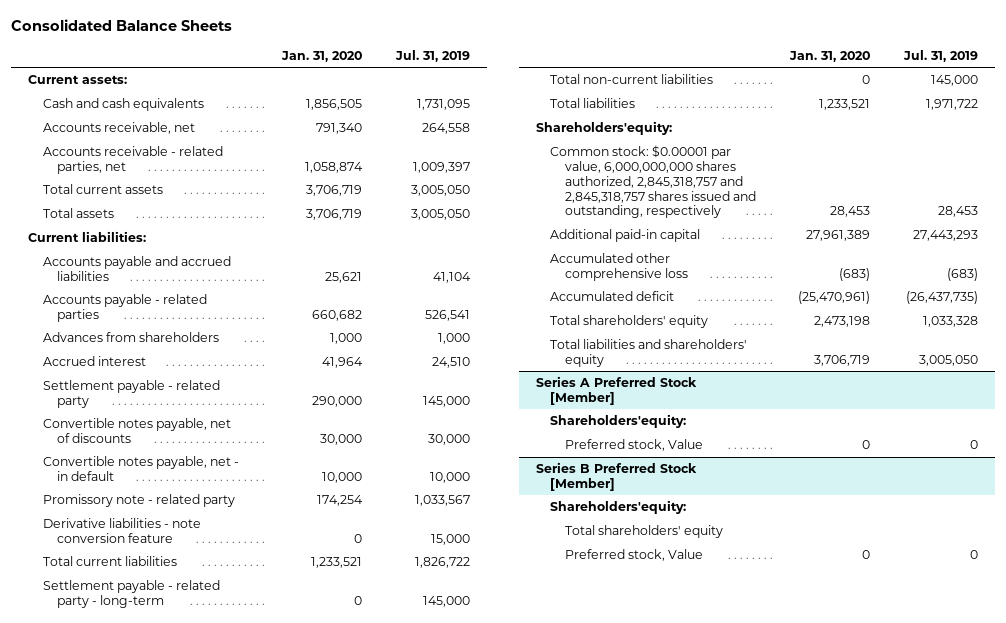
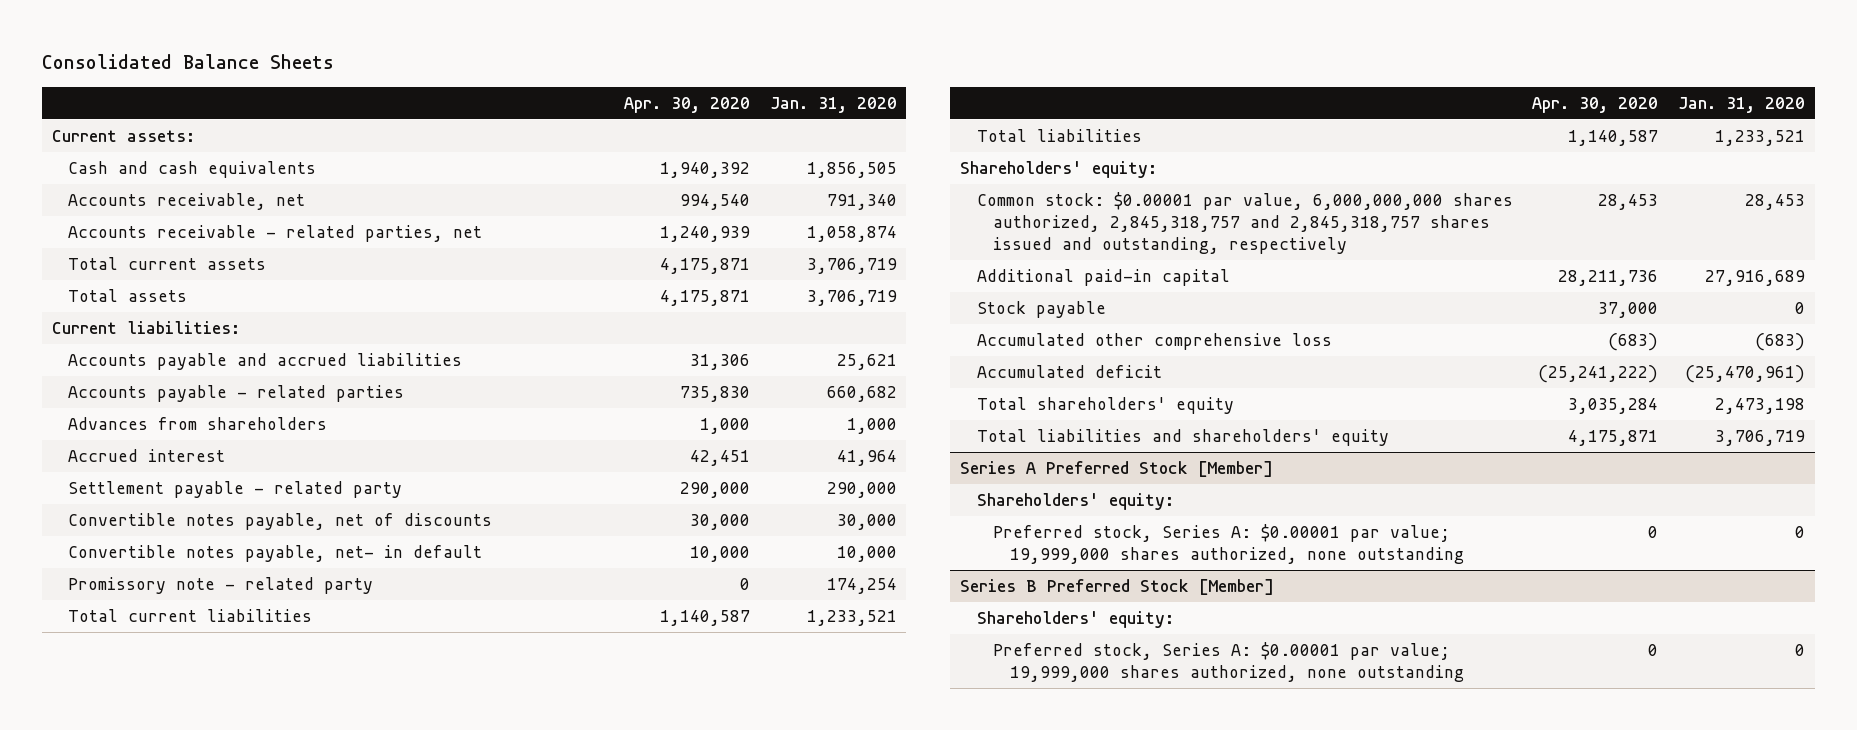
[395,49,471,62] Jul. 31, 2019 -> none
none -> [624,96,751,113] Apr. 30, 2020
[42,456,239,482] Convertible notes payable, net - in default -> [68,545,483,563] Convertible notes payable, net- in default
[42,518,201,544] Derivative liabilities - note conversion feature -> none
[42,580,220,609] Settlement payable - related party - long-term -> none
[550,74,714,85] Total non-current liabilities -> none
[536,121,673,136] Shareholders'equity: -> [960,161,1158,179] Shareholders' equity:
[805,230,870,242] 27,961,389 -> [1704,270,1805,287] 27,916,689
none -> [976,301,1106,319] Stock payable
[550,414,687,429] Shareholders'equity: -> [976,493,1174,511] Shareholders' equity:
[564,439,703,452] Preferred stock, Value -> [993,524,1464,565] Preferred stock, Series A: $0.00001 par value; 19,999,000 shares authorized, none outstanding
[564,525,723,539] Total shareholders' equity -> none
[550,500,687,515] Shareholders'equity: -> [976,611,1174,629] Shareholders' equity:
[564,549,703,562] Preferred stock, Value -> [993,642,1464,683] Preferred stock, Series A: $0.00001 par value; 19,999,000 shares authorized, none outstanding

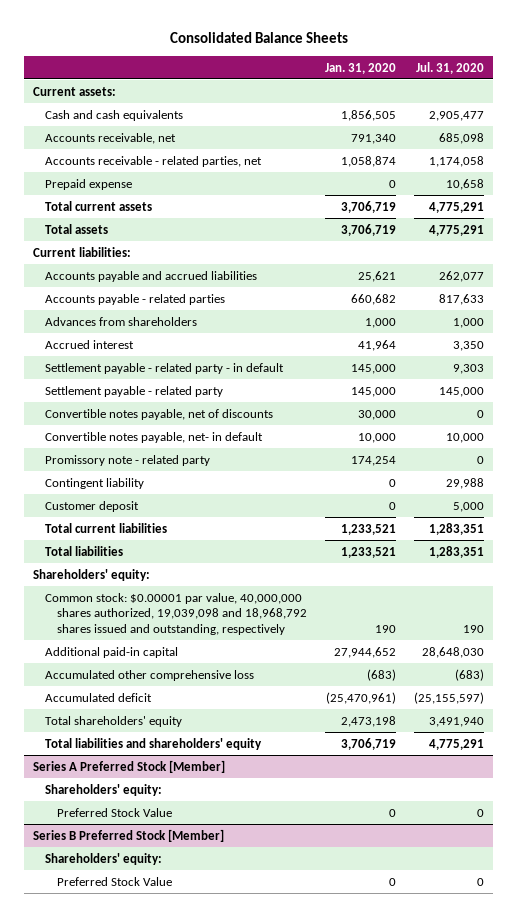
[624,96,751,113] Apr. 30, 2020 -> none
none -> [416,61,485,74] Jul. 31, 2020
none -> [45,178,133,190] Prepaid expense
none -> [45,362,285,374] Settlement payable - related party - in default
[826,482,897,499] 290,000 -> [350,386,396,397] 145,000
none -> [45,477,145,489] Contingent liability
none -> [45,500,140,512] Customer deposit
[976,301,1106,319] Stock payable -> none
[976,192,1513,255] Common stock: $0.00001 par value, 6,000,000,000 shares authorized, 2,845,318,757 and 2,845,318,757 shares issued and outstanding, respectively -> [45,592,307,635] Common stock: $0.00001 par value, 40,000,000 shares authorized, 19,039,098 and 18,968,792 shares issued and outstanding, respectively
[1744,194,1805,211] 28,453 -> [374,624,396,633] 190
[1704,270,1805,287] 27,916,689 -> [333,646,396,658] 27,944,652
[993,524,1464,565] Preferred stock, Series A: $0.00001 par value; 19,999,000 shares authorized, none outstanding -> [56,807,172,817] Preferred Stock Value
[993,642,1464,683] Preferred stock, Series A: $0.00001 par value; 19,999,000 shares authorized, none outstanding -> [56,876,172,886] Preferred Stock Value

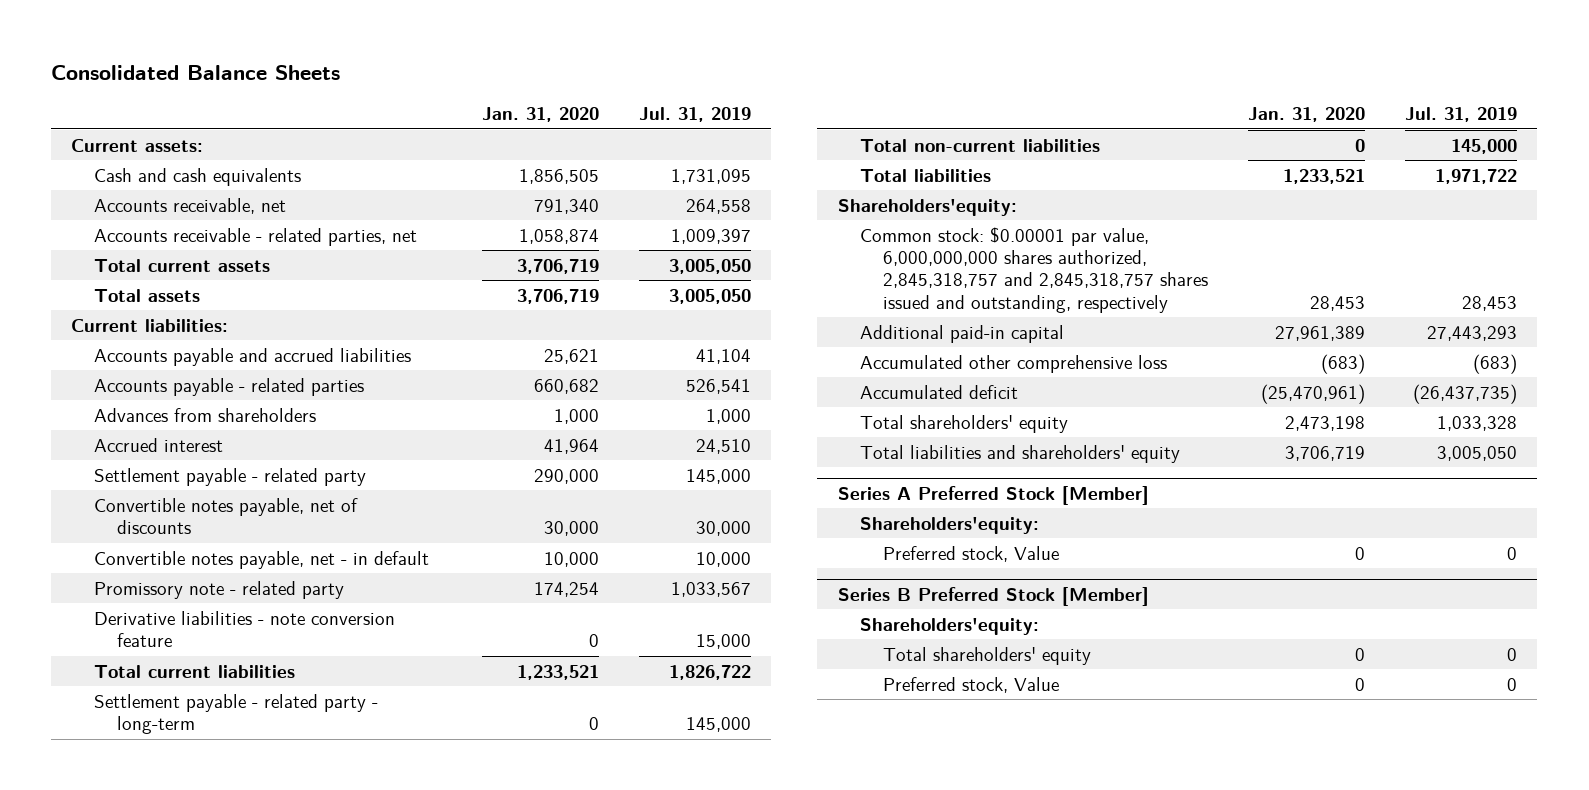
[416,61,485,74] Jul. 31, 2020 -> none
none -> [639,107,752,123] Jul. 31, 2019
[45,178,133,190] Prepaid expense -> none
[45,362,285,374] Settlement payable - related party - in default -> none
[350,386,396,397] 145,000 -> [533,468,599,484] 290,000
[45,431,264,443] Convertible notes payable, net- in default -> [94,550,430,569] Convertible notes payable, net - in default
[45,477,145,489] Contingent liability -> none
[45,500,140,512] Customer deposit -> none
none -> [94,610,396,647] Derivative liabilities - note conversion feature
none -> [94,693,379,734] Settlement payable - related party - long-term
none -> [860,138,1101,152] Total non-current liabilities
[33,568,151,581] Shareholders' equity: -> [837,198,1017,216] Shareholders'equity:
[45,592,307,635] Common stock: $0.00001 par value, 40,000,000 shares authorized, 19,039,098 and 18,968,792 shares issued and outstanding, respectively -> [860,226,1209,313] Common stock: $0.00001 par value, 6,000,000,000 shares authorized, 2,845,318,757 and 2,845,318,757 shares issued and outstanding, respectively
[374,624,396,633] 190 -> [1310,295,1366,311] 28,453
[333,646,396,658] 27,944,652 -> [1275,325,1366,341] 27,961,389
[45,783,163,796] Shareholders' equity: -> [860,516,1040,534] Shareholders'equity:
[56,807,172,817] Preferred Stock Value -> [883,545,1060,562] Preferred stock, Value
[45,852,163,865] Shareholders' equity: -> [860,617,1040,635] Shareholders'equity:
none -> [883,646,1092,665] Total shareholders' equity
[56,876,172,886] Preferred Stock Value -> [883,676,1060,693] Preferred stock, Value

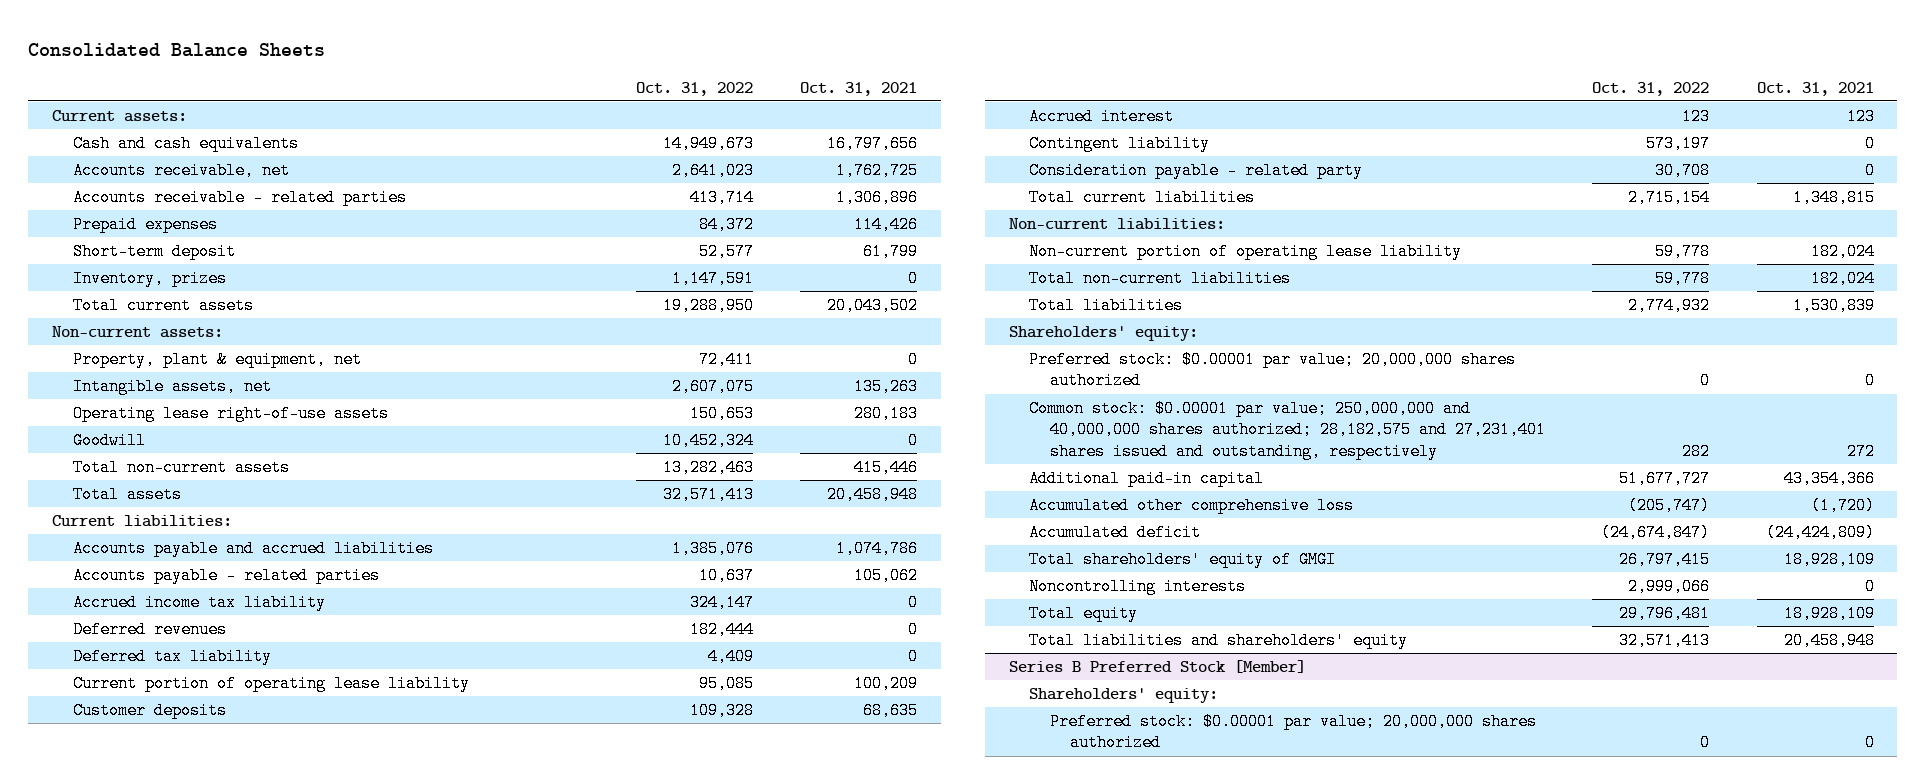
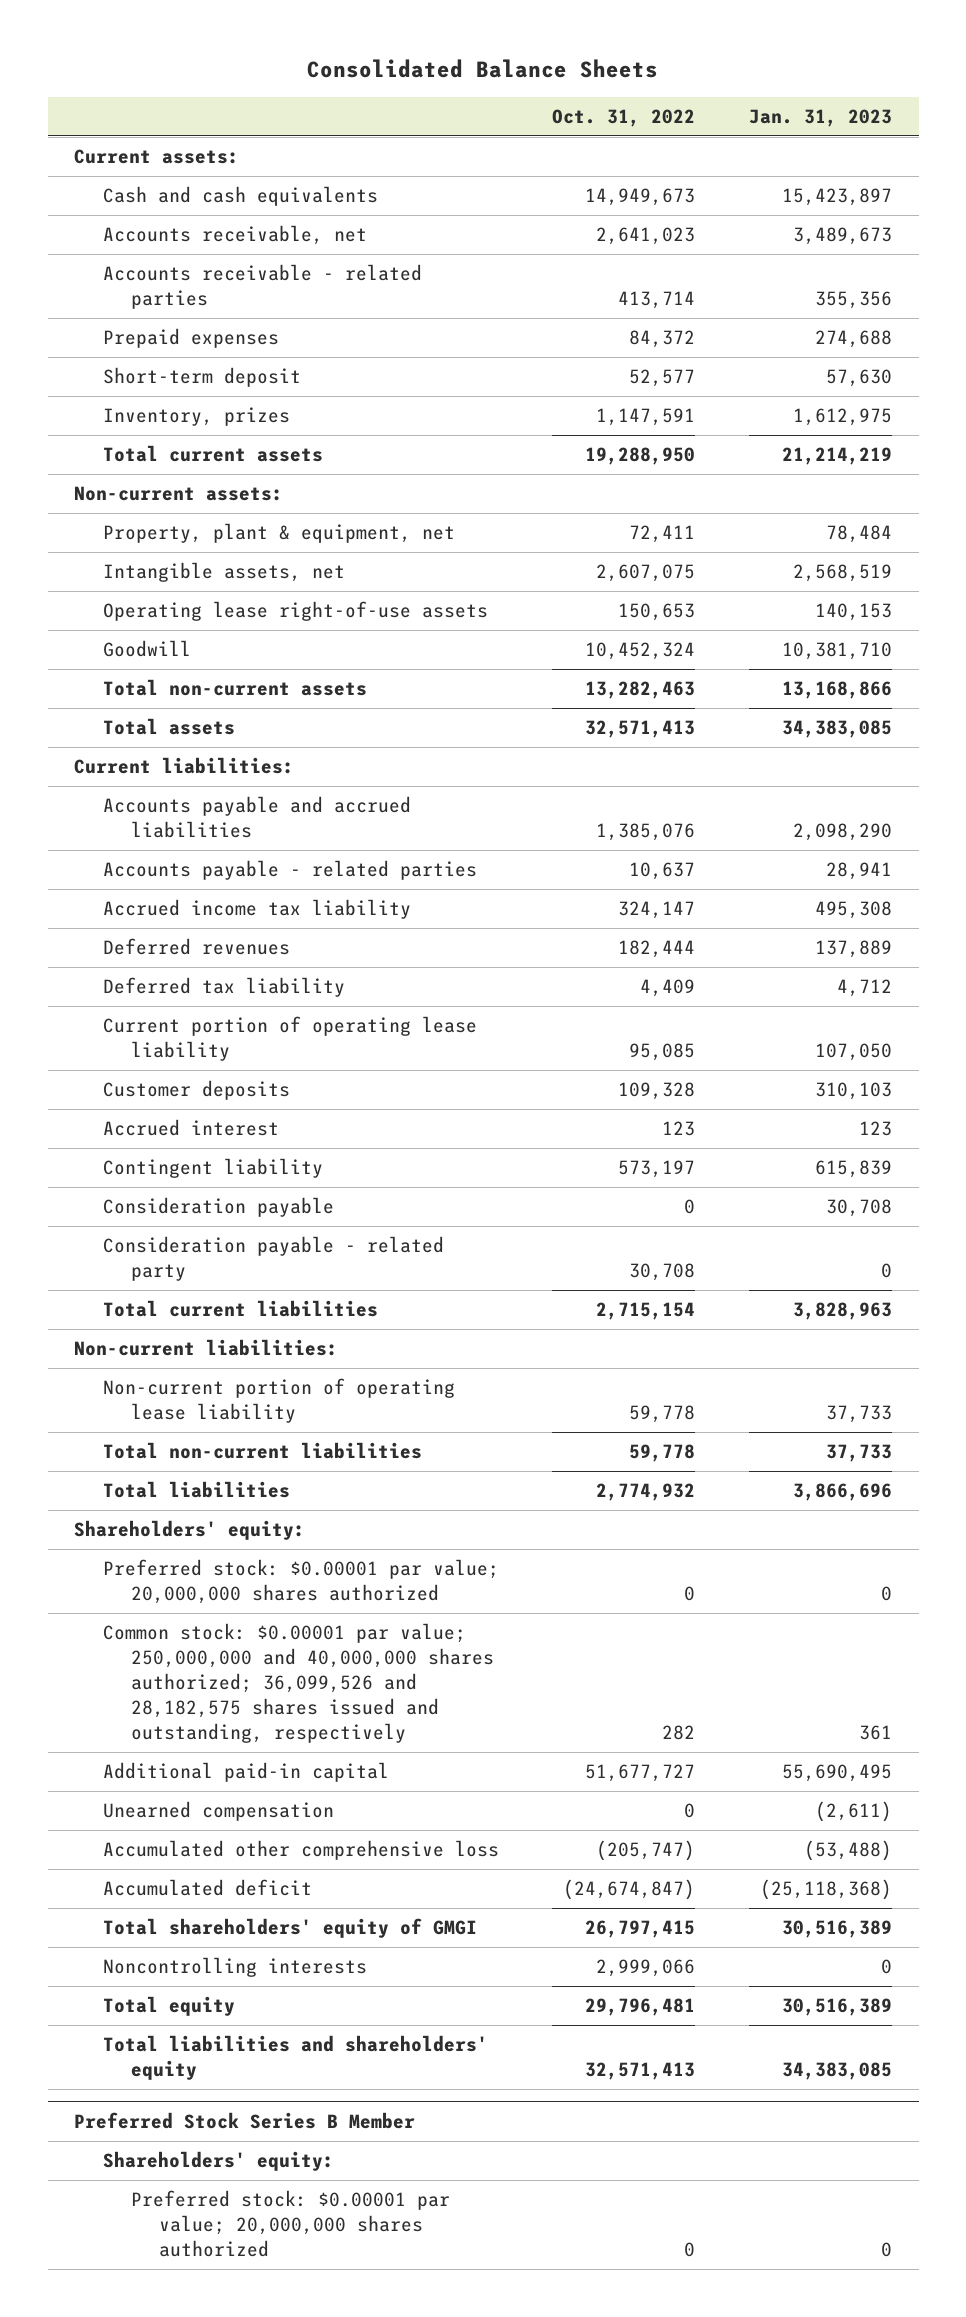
[800,81,918,96] Oct. 31, 2021 -> none
none -> [748,108,892,127] Jan. 31, 2023
none -> [102,1197,334,1218] Consideration payable
[1029,400,1546,460] Common stock: $0.00001 par value; 250,000,000 and 40,000,000 shares authorized; 28,182,575 and 27,231,401 shares issued and outstanding, respectively -> [102,1623,494,1744] Common stock: $0.00001 par value; 250,000,000 and 40,000,000 shares authorized; 36,099,526 and 28,182,575 shares issued and outstanding, respectively
none -> [102,1801,334,1822] Unearned compensation
[1008,660,1306,674] Series B Preferred Stock [Member] -> [74,2111,416,2129] Preferred Stock Series B Member

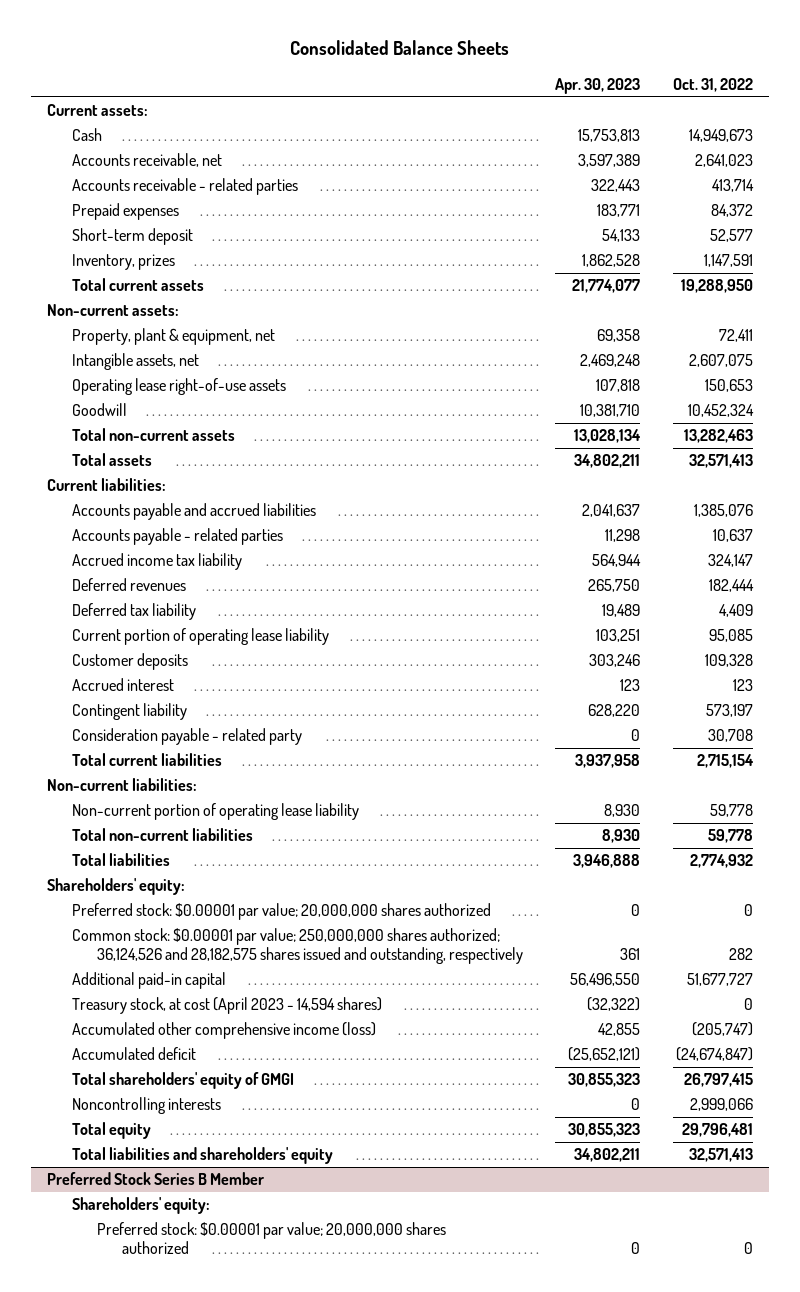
[748,108,892,127] Jan. 31, 2023 -> none
none -> [555,77,641,94] Apr. 30, 2023
[102,186,378,207] Cash and cash equivalents -> [71,128,102,142] Cash
[102,1197,334,1218] Consideration payable -> none
[102,1623,494,1744] Common stock: $0.00001 par value; 250,000,000 and 40,000,000 shares authorized; 36,099,526 and 28,182,575 shares issued and outstanding, respectively -> [71,928,523,964] Common stock: $0.00001 par value; 250,000,000 shares authorized; 36,124,526 and 28,182,575 shares issued and outstanding, respectively
[102,1801,334,1822] Unearned compensation -> none
none -> [71,997,382,1015] Treasury stock, at cost (April 2023 - 14,594 shares)
[102,1840,499,1861] Accumulated other comprehensive loss -> [71,1022,376,1040] Accumulated other comprehensive income (loss)

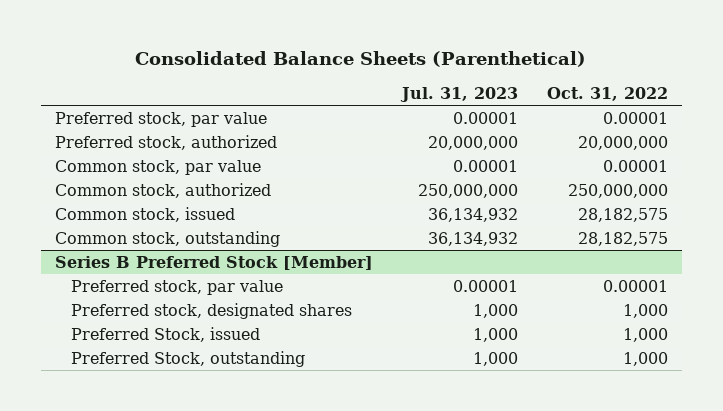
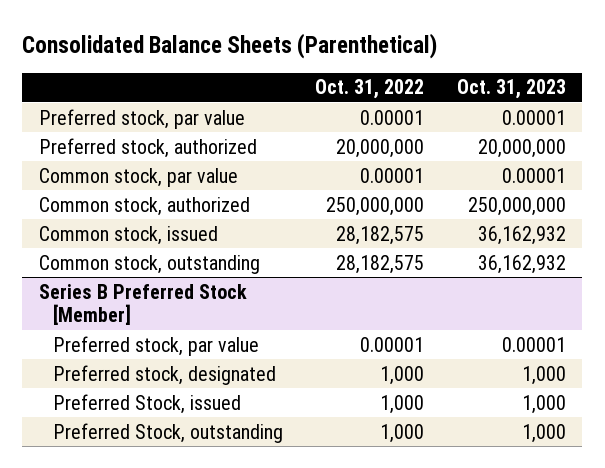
[399,87,518,103] Jul. 31, 2023 -> none
none -> [456,79,566,100] Oct. 31, 2023
[71,302,353,319] Preferred stock, designated shares -> [52,364,276,385] Preferred stock, designated

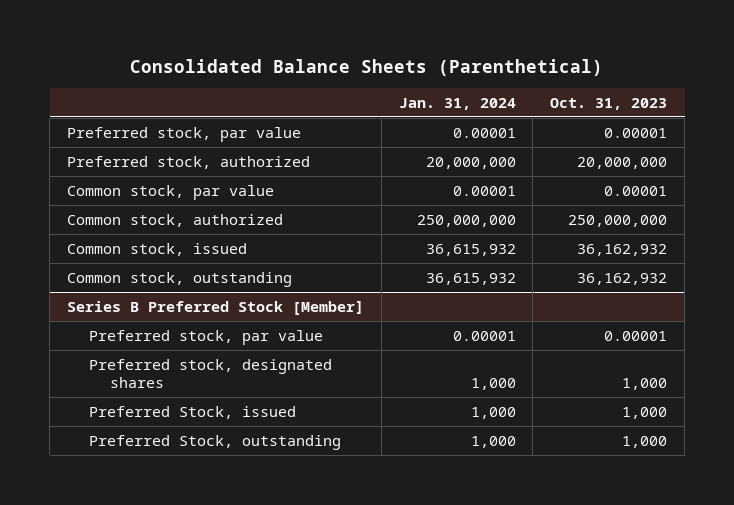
[315,79,425,100] Oct. 31, 2022 -> none
none -> [398,97,516,110] Jan. 31, 2024
[52,364,276,385] Preferred stock, designated -> [88,358,332,388] Preferred stock, designated shares

